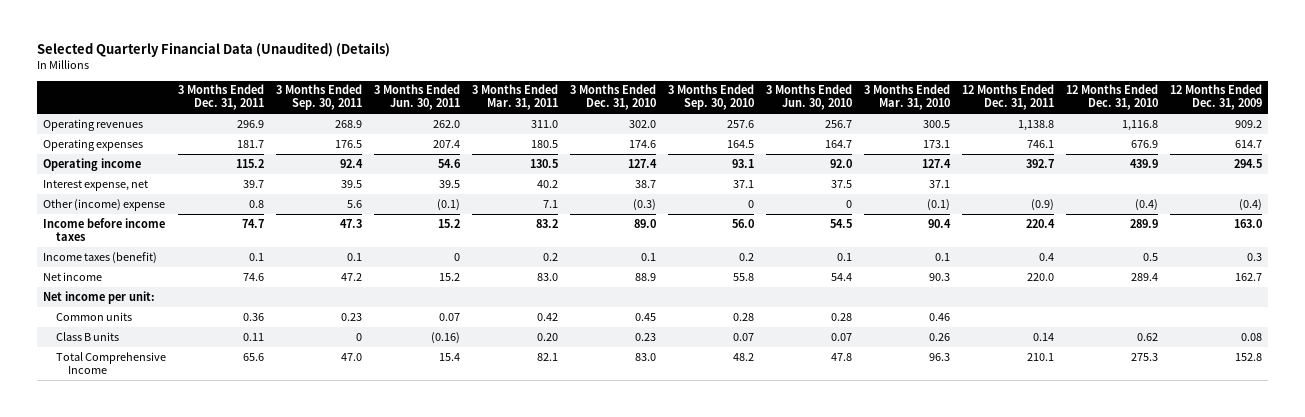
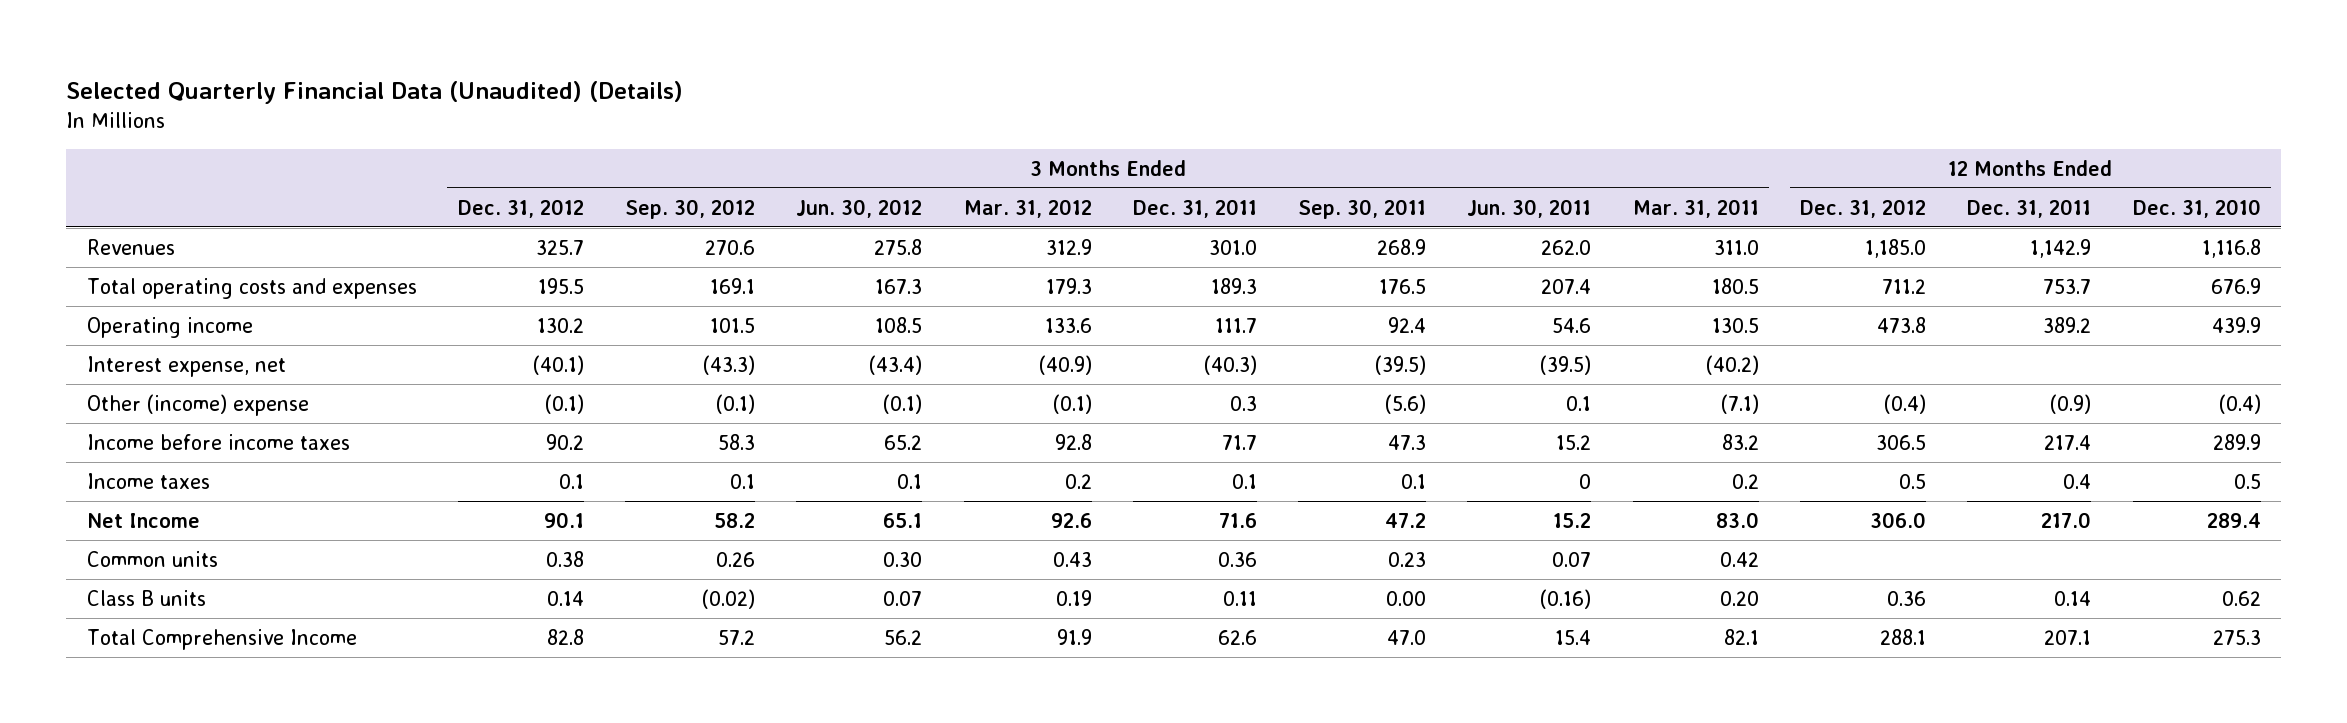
[569,84,656,111] 3 Months Ended Dec. 31, 2010 -> none
[667,84,754,111] 3 Months Ended Sep. 30, 2010 -> none
[765,84,852,111] 3 Months Ended Jun. 30, 2010 -> none
[863,84,950,111] 3 Months Ended Mar. 31, 2010 -> none
[1170,84,1263,111] 12 Months Ended Dec. 31, 2009 -> none
none -> [457,198,584,218] Dec. 31, 2012
none -> [625,198,756,219] Sep. 30, 2012
none -> [796,198,923,218] Jun. 30, 2012
none -> [963,198,1092,218] Mar. 31, 2012
none -> [1800,198,1927,218] Dec. 31, 2012
[43,290,156,304] Net income per unit: -> none
[43,118,144,131] Operating revenues -> [86,238,175,255] Revenues
[236,119,264,128] 296.9 -> [1208,239,1257,255] 301.0
[1018,119,1055,131] 1,138.8 -> [2030,238,2092,258] 1,142.9
[43,138,144,151] Operating expenses -> [86,277,417,299] Total operating costs and expenses
[236,139,264,148] 181.7 -> [1210,277,1257,294] 189.3
[1027,139,1055,148] 746.1 -> [2043,278,2092,294] 753.7
[235,158,264,168] 115.2 -> [1214,317,1257,333] 111.7
[1026,158,1055,168] 392.7 -> [2043,316,2092,333] 389.2
[242,179,264,188] 39.7 -> [1203,354,1257,375] (40.3)
[340,179,362,188] 39.5 -> [1375,354,1427,375] (39.5)
[438,179,460,188] 39.5 -> [1540,354,1592,375] (39.5)
[536,179,558,188] 40.2 -> [1705,354,1759,375] (40.2)
[248,199,264,208] 0.8 -> [1229,395,1257,411] 0.3
[346,199,362,208] 5.6 -> [1385,393,1427,414] (5.6)
[436,198,460,211] (0.1) -> [1566,395,1592,411] 0.1
[542,199,558,208] 7.1 -> [1720,393,1759,414] (7.1)
[241,218,264,228] 74.7 -> [1221,434,1257,450] 71.7
[1026,218,1056,228] 220.4 -> [2044,434,2092,450] 217.4
[43,251,158,264] Income taxes (benefit) -> [86,472,210,489] Income taxes
[43,271,103,281] Net income -> [86,512,200,528] Net Income
[242,272,264,281] 74.6 -> [1218,512,1257,528] 71.6
[1027,272,1055,281] 220.0 -> [2041,511,2092,528] 217.0
[355,332,362,341] 0 -> [1386,590,1427,606] 0.00
[242,352,264,361] 65.6 -> [1217,629,1257,645] 62.6
[1027,352,1055,361] 210.1 -> [2044,629,2092,645] 207.1

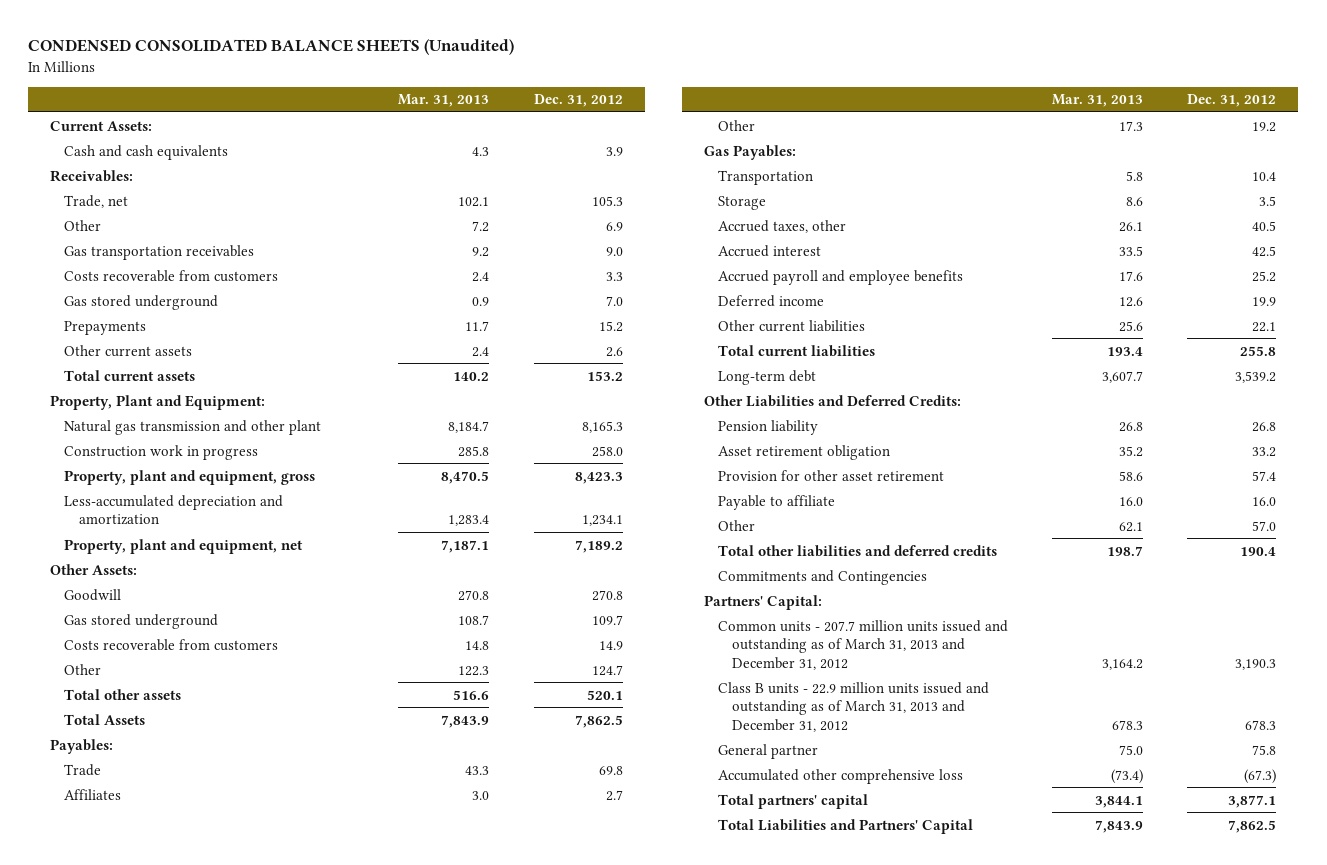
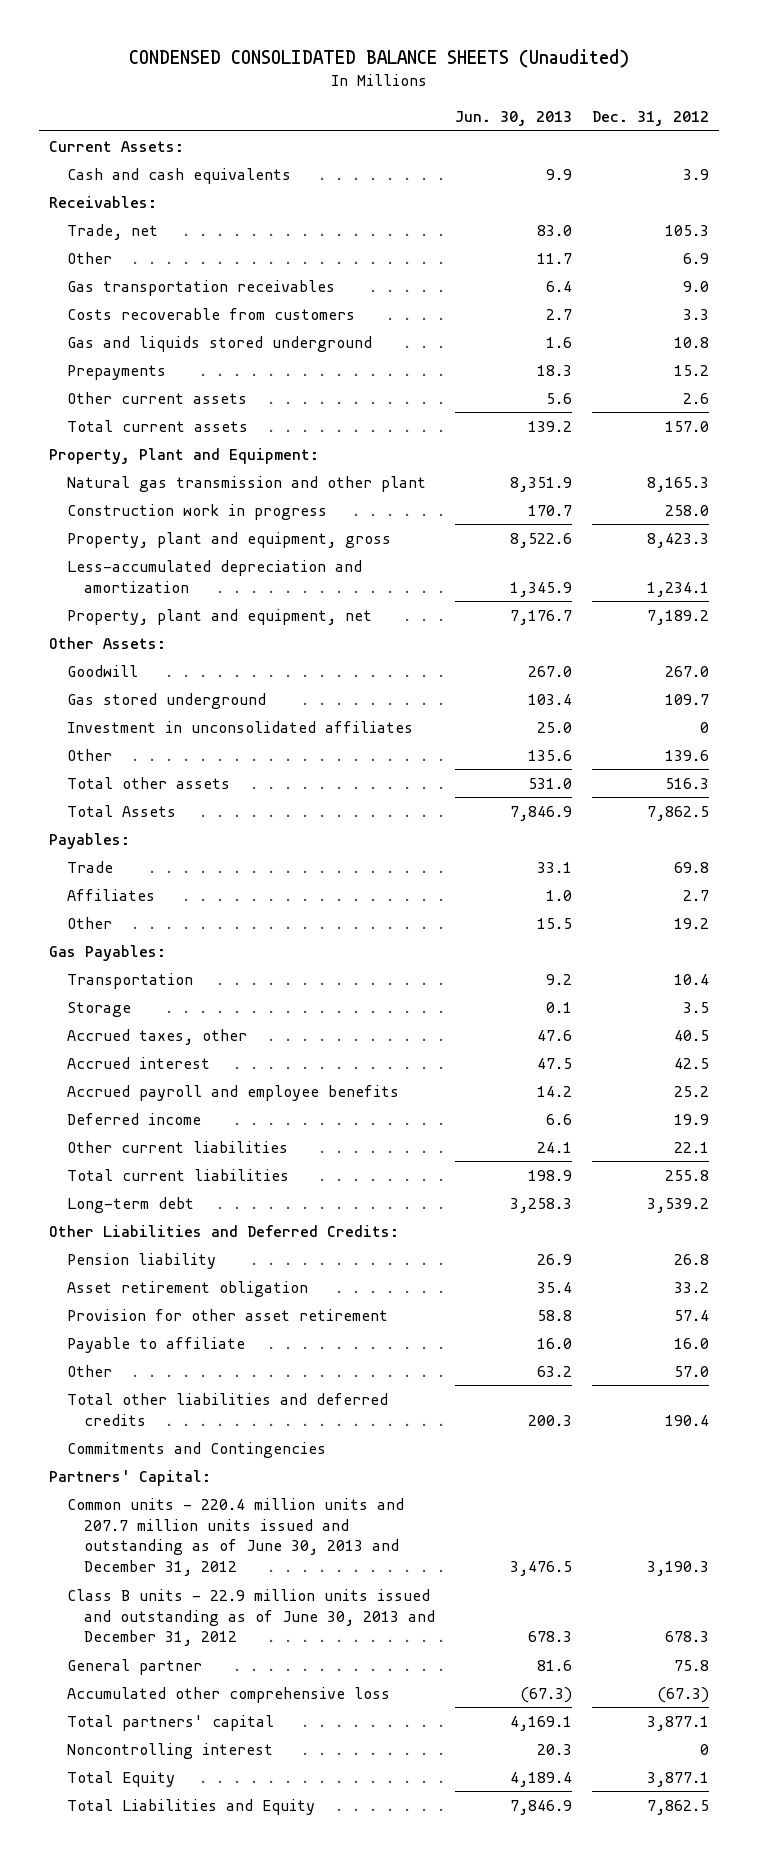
[398,94,490,108] Mar. 31, 2013 -> none
none -> [455,111,573,127] Jun. 30, 2013
[64,294,219,310] Gas stored underground -> [66,335,372,352] Gas and liquids stored underground
[605,295,623,306] 7.0 -> [673,336,709,348] 10.8
[586,370,623,381] 153.2 -> [664,420,709,432] 157.0
[591,589,623,601] 270.8 -> [664,665,709,677] 267.0
[64,638,279,651] Costs recoverable from customers -> none
none -> [66,720,413,733] Investment in unconsolidated affiliates
[591,664,623,676] 124.7 -> [664,749,709,761] 139.6
[586,689,623,700] 520.1 -> [664,777,709,789] 516.3
[718,619,1009,670] Common units - 207.7 million units issued and outstanding as of March 31, 2013 and December 31, 2012 -> [66,1497,404,1577] Common units - 220.4 million units and 207.7 million units issued and outstanding as of June 30, 2013 and December 31, 2012
[718,681,990,732] Class B units - 22.9 million units issued and outstanding as of March 31, 2013 and December 31, 2012 -> [66,1588,436,1647] Class B units - 22.9 million units issued and outstanding as of June 30, 2013 and December 31, 2012
none -> [66,1742,273,1759] Noncontrolling interest
none -> [66,1770,175,1787] Total Equity
[718,818,974,834] Total Liabilities and Partners' Capital -> [66,1798,315,1815] Total Liabilities and Equity

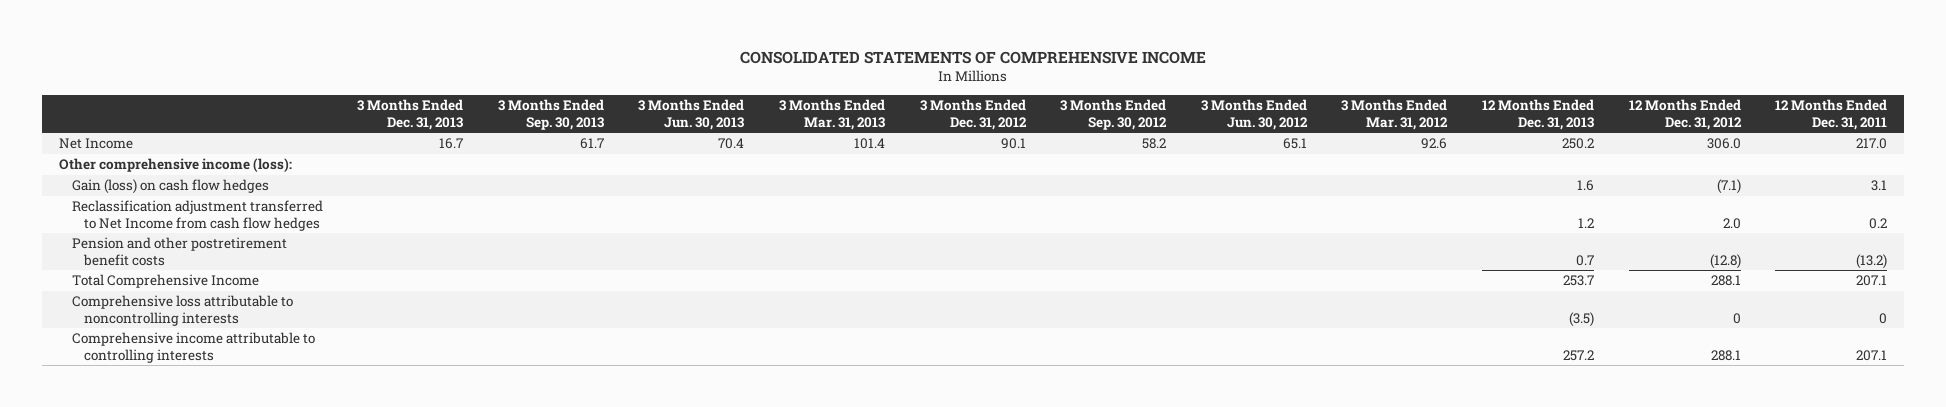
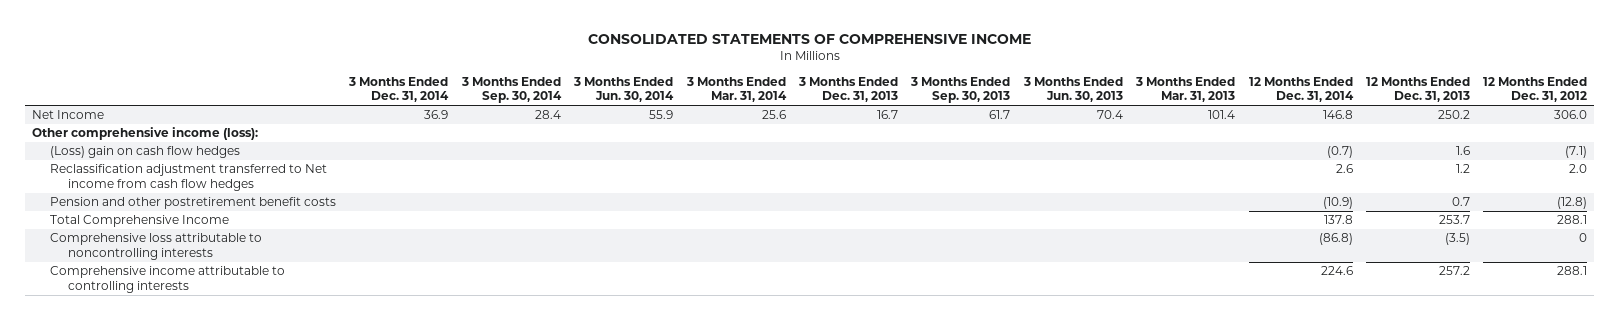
[919,99,1027,130] 3 Months Ended Dec. 31, 2012 -> none
[1060,99,1168,130] 3 Months Ended Sep. 30, 2012 -> none
[1200,99,1308,130] 3 Months Ended Jun. 30, 2012 -> none
[1341,99,1449,130] 3 Months Ended Mar. 31, 2012 -> none
[1775,99,1888,130] 12 Months Ended Dec. 31, 2011 -> none
none -> [348,76,450,103] 3 Months Ended Dec. 31, 2014
none -> [460,76,562,104] 3 Months Ended Sep. 30, 2014
none -> [573,76,675,103] 3 Months Ended Jun. 30, 2014
none -> [685,76,787,103] 3 Months Ended Mar. 31, 2014
none -> [1248,76,1354,103] 12 Months Ended Dec. 31, 2014
[71,179,269,195] Gain (loss) on cash flow hedges -> [49,146,240,159] (Loss) gain on cash flow hedges
[71,200,323,231] Reclassification adjustment transferred to Net Income from cash flow hedges -> [49,164,327,191] Reclassification adjustment transferred to Net income from cash flow hedges

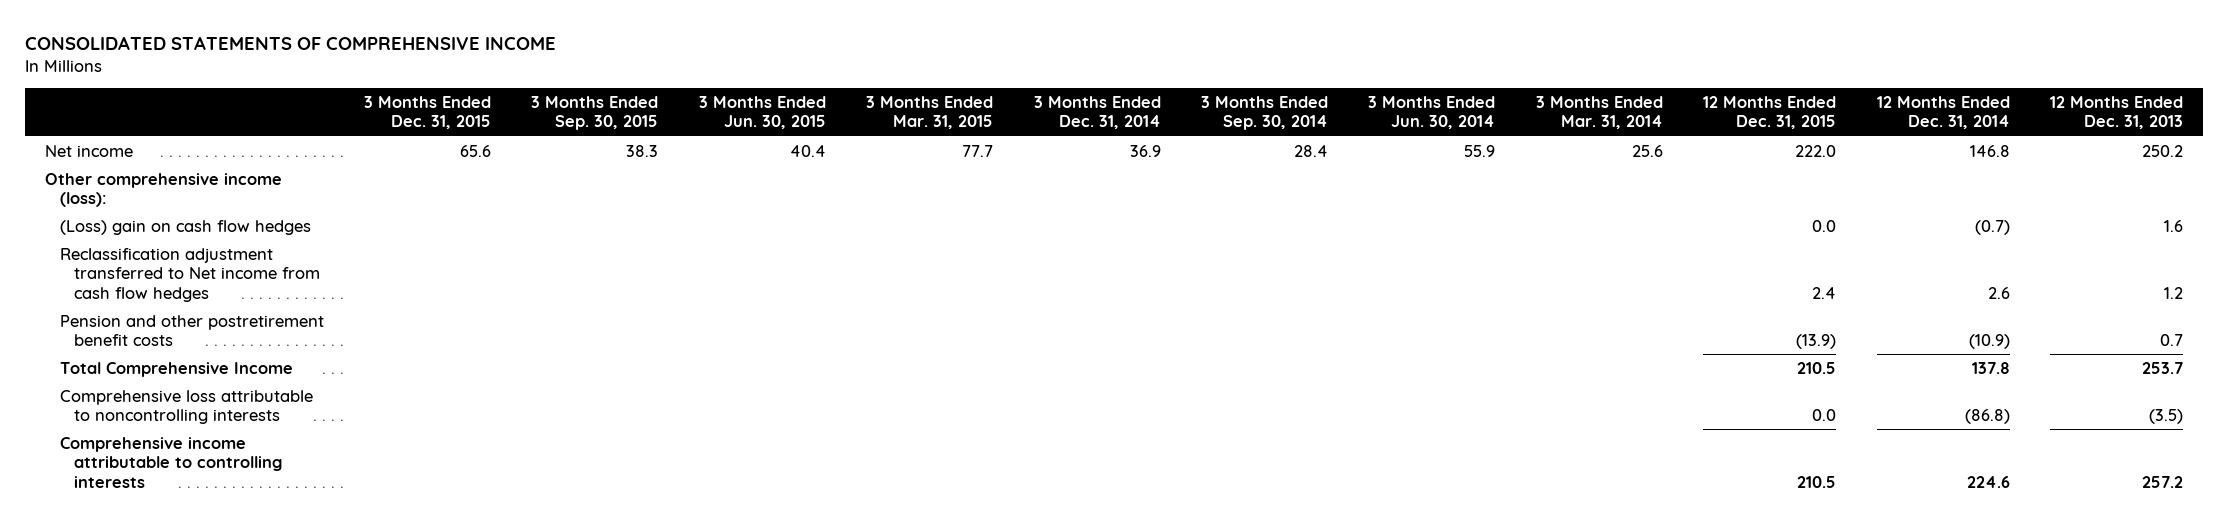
[797,76,898,103] 3 Months Ended Dec. 31, 2013 -> none
[910,76,1011,104] 3 Months Ended Sep. 30, 2013 -> none
[1022,76,1123,103] 3 Months Ended Jun. 30, 2013 -> none
[1135,76,1236,103] 3 Months Ended Mar. 31, 2013 -> none
[1483,76,1588,103] 12 Months Ended Dec. 31, 2012 -> none
none -> [364,95,492,130] 3 Months Ended Dec. 31, 2015
none -> [531,95,659,131] 3 Months Ended Sep. 30, 2015
none -> [698,95,826,130] 3 Months Ended Jun. 30, 2015
none -> [866,95,994,130] 3 Months Ended Mar. 31, 2015
none -> [1703,95,1837,130] 12 Months Ended Dec. 31, 2015
[32,110,105,120] Net Income -> [44,144,133,157] Net income

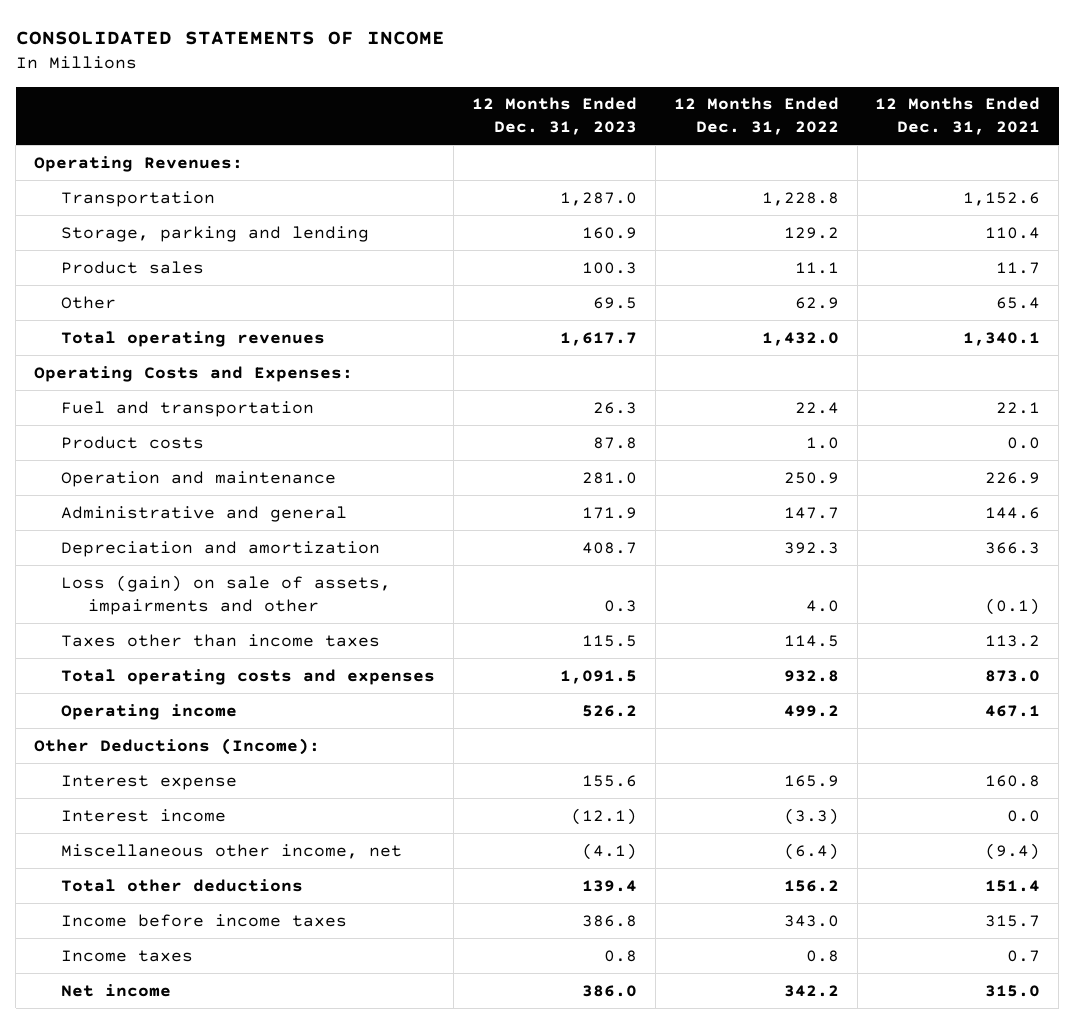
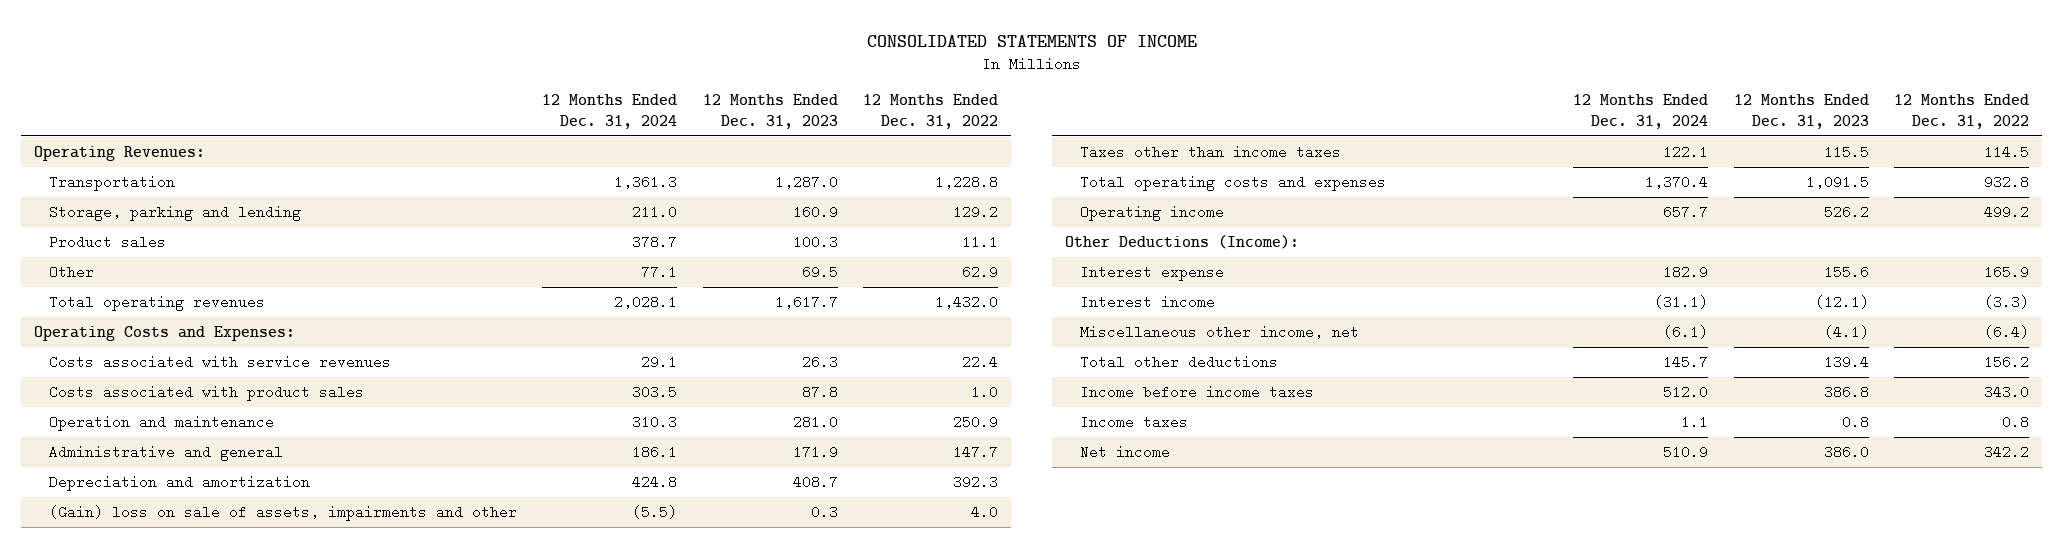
[875,97,1041,136] 12 Months Ended Dec. 31, 2021 -> none
none -> [542,94,678,129] 12 Months Ended Dec. 31, 2024
[61,400,315,417] Fuel and transportation -> [48,354,391,369] Costs associated with service revenues
[61,435,205,449] Product costs -> [48,384,364,401] Costs associated with product sales
[61,574,392,615] Loss (gain) on sale of assets, impairments and other -> [48,504,517,521] (Gain) loss on sale of assets, impairments and other

